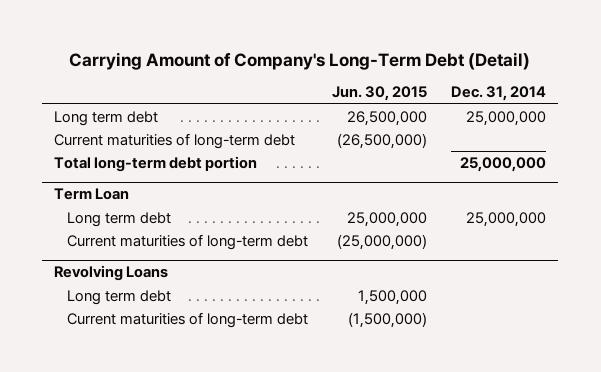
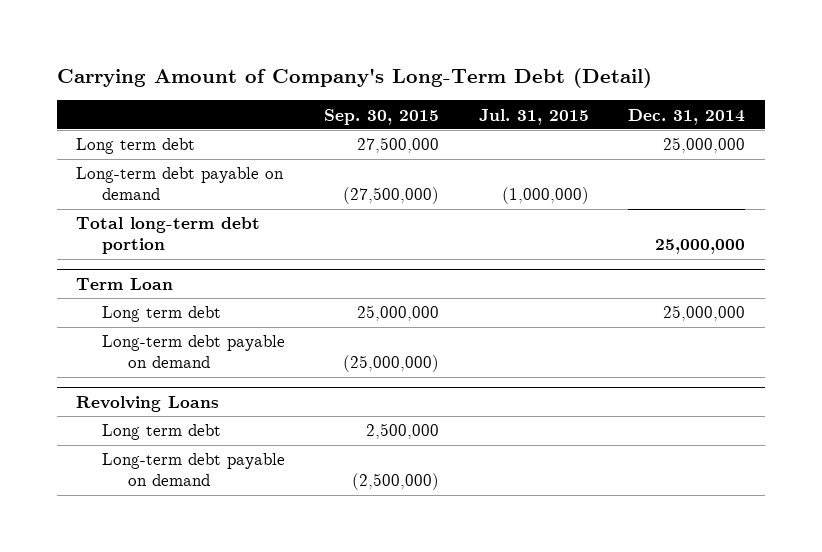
[331,86,427,102] Jun. 30, 2015 -> none
none -> [324,108,440,125] Sep. 30, 2015
none -> [478,108,589,125] Jul. 31, 2015
[54,132,296,149] Current maturities of long-term debt -> [76,167,285,201] Long-term debt payable on demand
[66,233,308,250] Current maturities of long-term debt -> [101,335,285,369] Long-term debt payable on demand
[66,311,308,328] Current maturities of long-term debt -> [101,453,285,487] Long-term debt payable on demand

